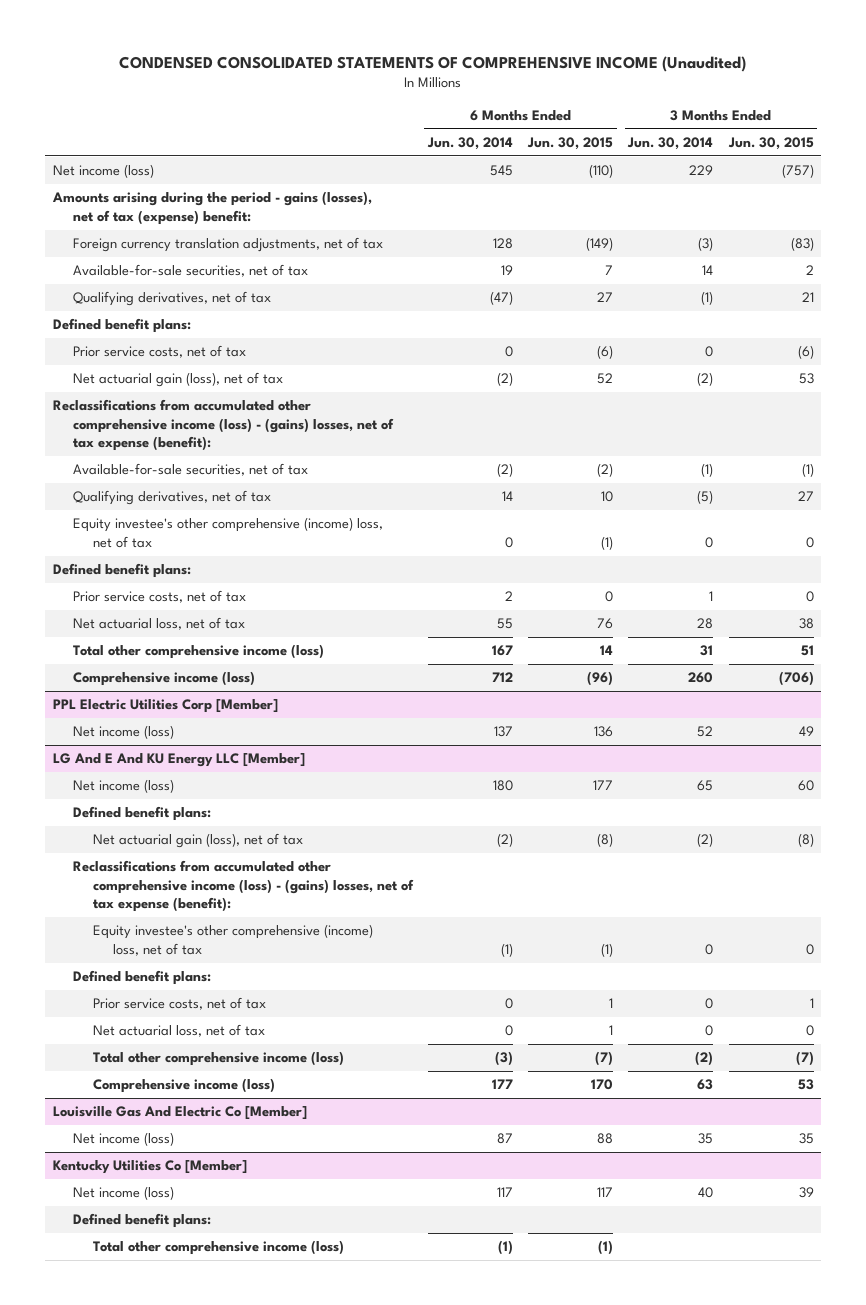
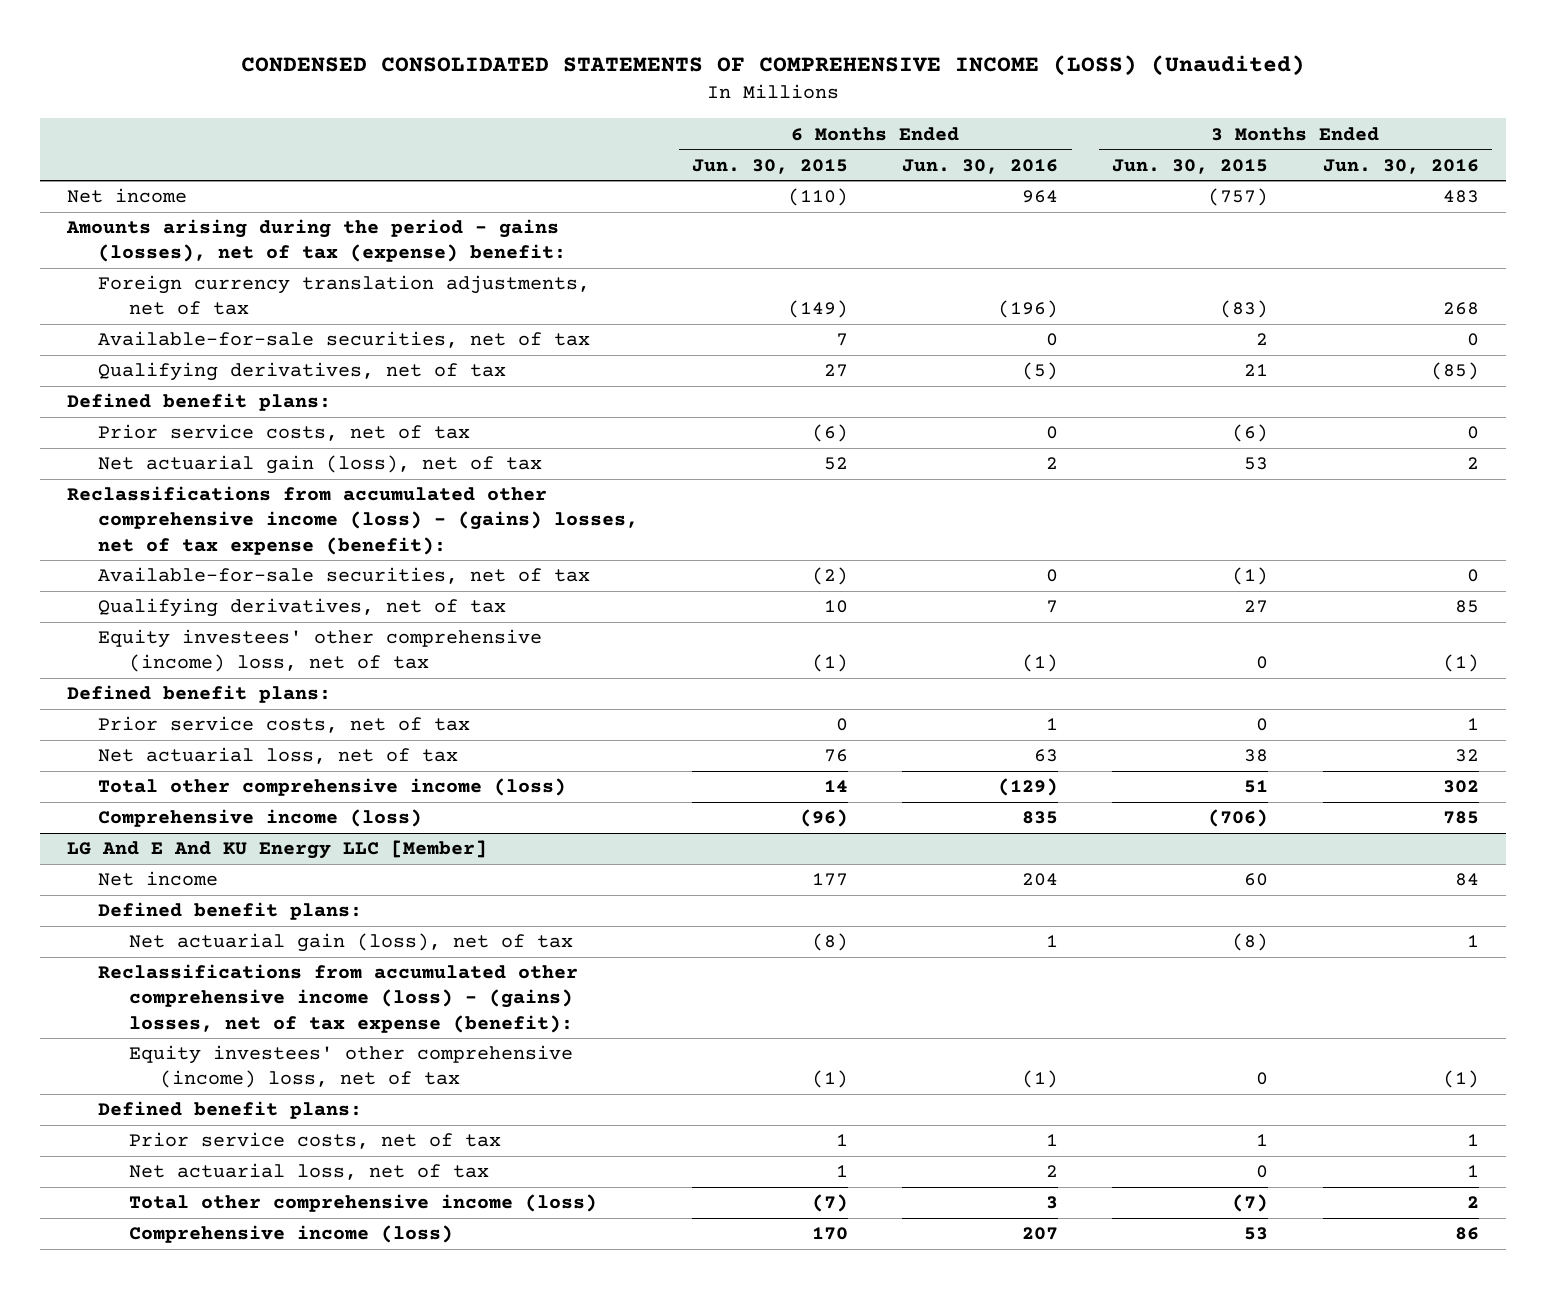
[119,55,747,72] CONDENSED CONSOLIDATED STATEMENTS OF COMPREHENSIVE INCOME (Unaudited) -> [240,55,1305,77] CONDENSED CONSOLIDATED STATEMENTS OF COMPREHENSIVE INCOME (LOSS) (Unaudited)
[427,136,514,150] Jun. 30, 2014 -> none
[627,136,714,150] Jun. 30, 2014 -> none
none -> [902,158,1059,174] Jun. 30, 2016
none -> [1322,158,1479,174] Jun. 30, 2016
[52,164,154,179] Net income (loss) -> [67,188,188,204] Net income
[72,517,383,548] Equity investee's other comprehensive (income) loss, net of tax -> [98,629,543,673] Equity investees' other comprehensive (income) loss, net of tax
[52,699,278,714] PPL Electric Utilities Corp [Member] -> none
[72,725,174,740] Net income (loss) -> none
[72,779,174,794] Net income (loss) -> [98,871,219,887] Net income
[92,924,373,956] Equity investee's other comprehensive (income) loss, net of tax -> [128,1045,573,1089] Equity investees' other comprehensive (income) loss, net of tax
[52,1106,307,1121] Louisville Gas And Electric Co [Member] -> none
[72,1132,174,1147] Net income (loss) -> none
[52,1160,247,1175] Kentucky Utilities Co [Member] -> none
[72,1186,174,1201] Net income (loss) -> none
[72,1213,211,1229] Defined benefit plans: -> none
[92,1240,344,1256] Total other comprehensive income (loss) -> none

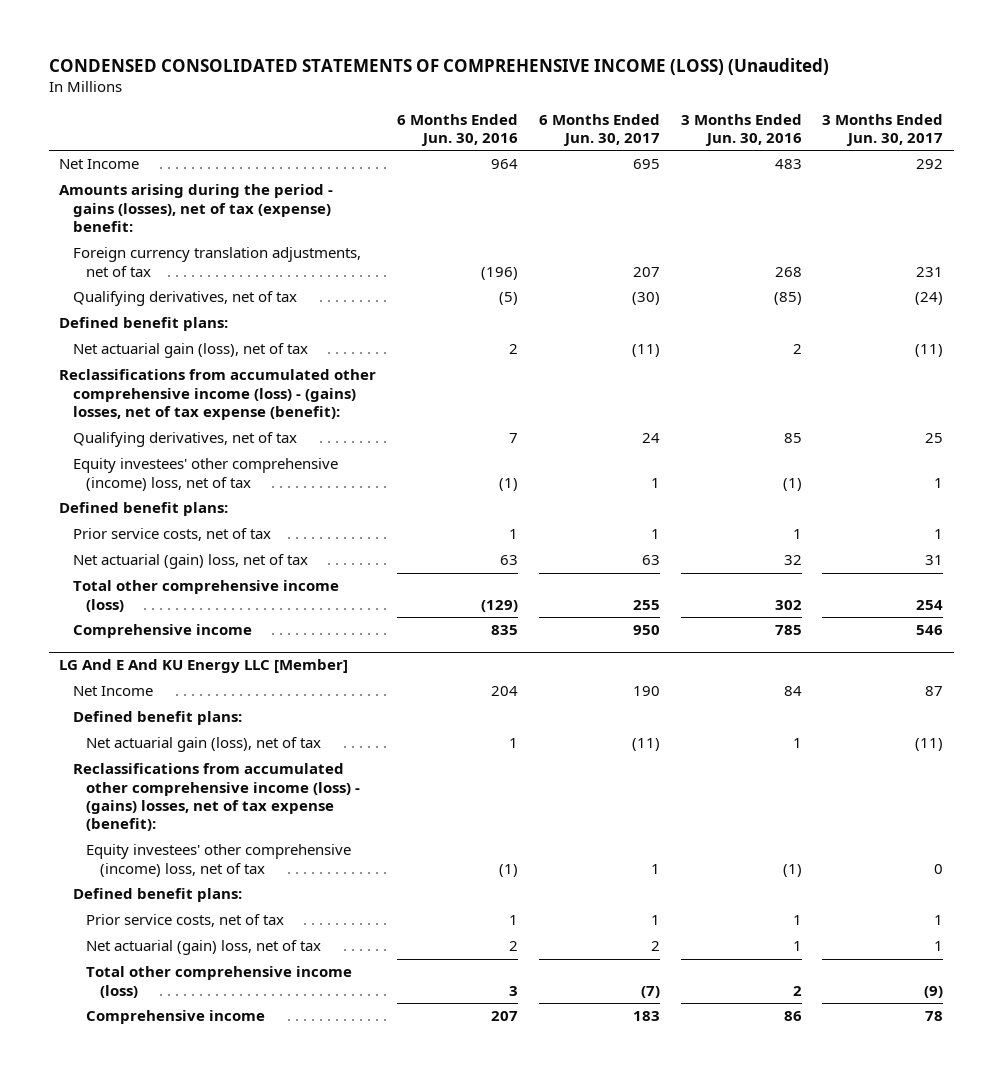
[692,158,849,174] Jun. 30, 2015 -> none
[1112,158,1269,174] Jun. 30, 2015 -> none
none -> [538,113,660,146] 6 Months Ended Jun. 30, 2017
none -> [822,113,944,146] 3 Months Ended Jun. 30, 2017
[67,188,188,204] Net income -> [59,159,140,170] Net Income
[98,331,591,349] Available-for-sale securities, net of tax -> none
[98,424,471,442] Prior service costs, net of tax -> none
[98,567,591,585] Available-for-sale securities, net of tax -> none
[98,747,459,765] Net actuarial loss, net of tax -> [72,554,308,570] Net actuarial (gain) loss, net of tax
[98,809,423,828] Comprehensive income (loss) -> [72,624,252,639] Comprehensive income
[98,871,219,887] Net income -> [72,686,153,697] Net Income
[128,1163,489,1181] Net actuarial loss, net of tax -> [86,940,322,956] Net actuarial (gain) loss, net of tax
[128,1225,453,1244] Comprehensive income (loss) -> [86,1010,266,1025] Comprehensive income

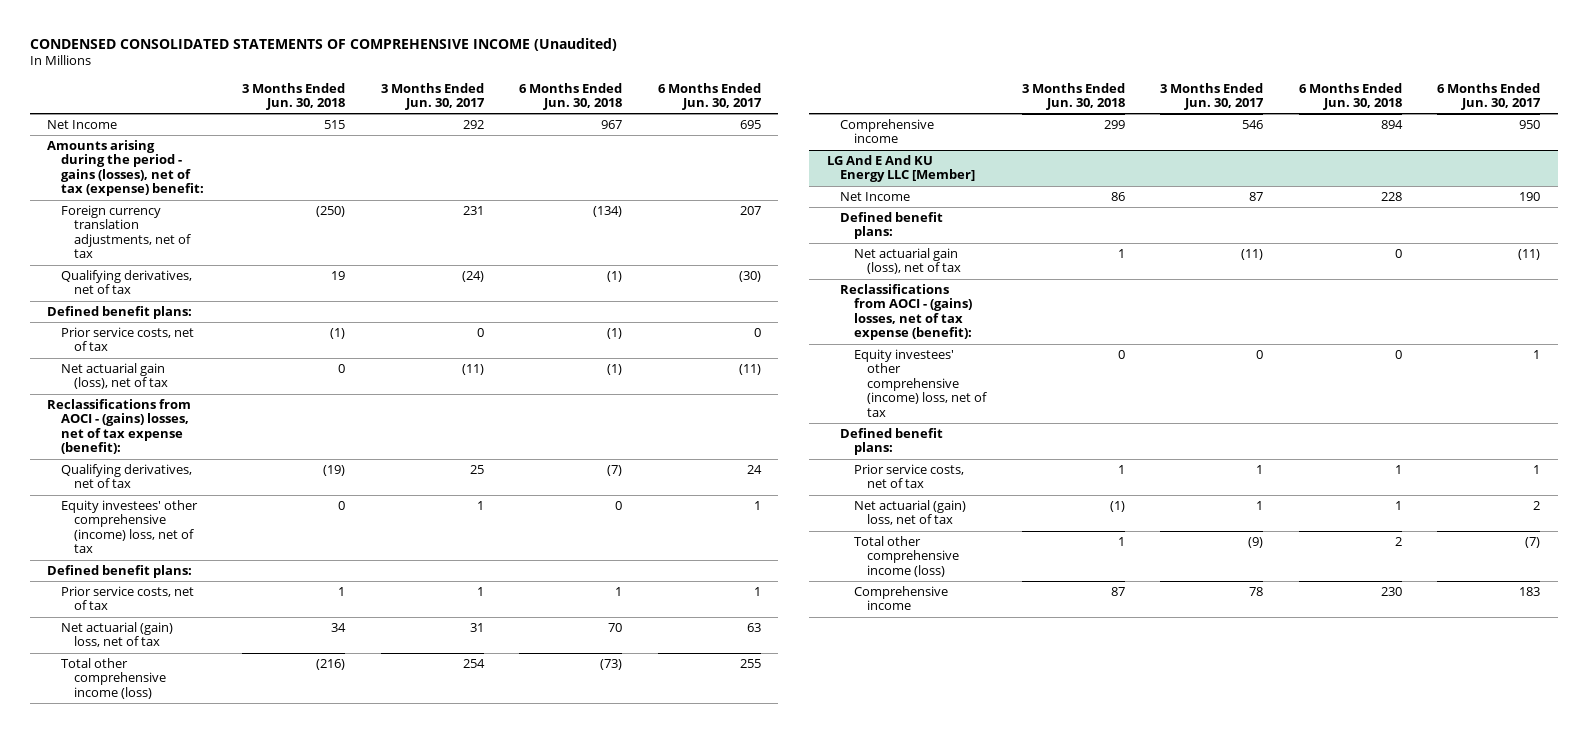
[48,57,829,75] CONDENSED CONSOLIDATED STATEMENTS OF COMPREHENSIVE INCOME (LOSS) (Unaudited) -> [29,37,617,51] CONDENSED CONSOLIDATED STATEMENTS OF COMPREHENSIVE INCOME (Unaudited)
[396,113,518,146] 6 Months Ended Jun. 30, 2016 -> none
[680,113,802,146] 3 Months Ended Jun. 30, 2016 -> none
none -> [242,82,346,111] 3 Months Ended Jun. 30, 2018
none -> [519,82,623,111] 6 Months Ended Jun. 30, 2018
none -> [60,327,194,352] Prior service costs, net of tax
[59,369,377,420] Reclassifications from accumulated other comprehensive income (loss) - (gains) losses, net of tax expense (benefit): -> [47,399,192,455] Reclassifications from AOCI - (gains) losses, net of tax expense (benefit):
[72,763,361,832] Reclassifications from accumulated other comprehensive income (loss) - (gains) losses, net of tax expense (benefit): -> [840,284,972,341] Reclassifications from AOCI - (gains) losses, net of tax expense (benefit):

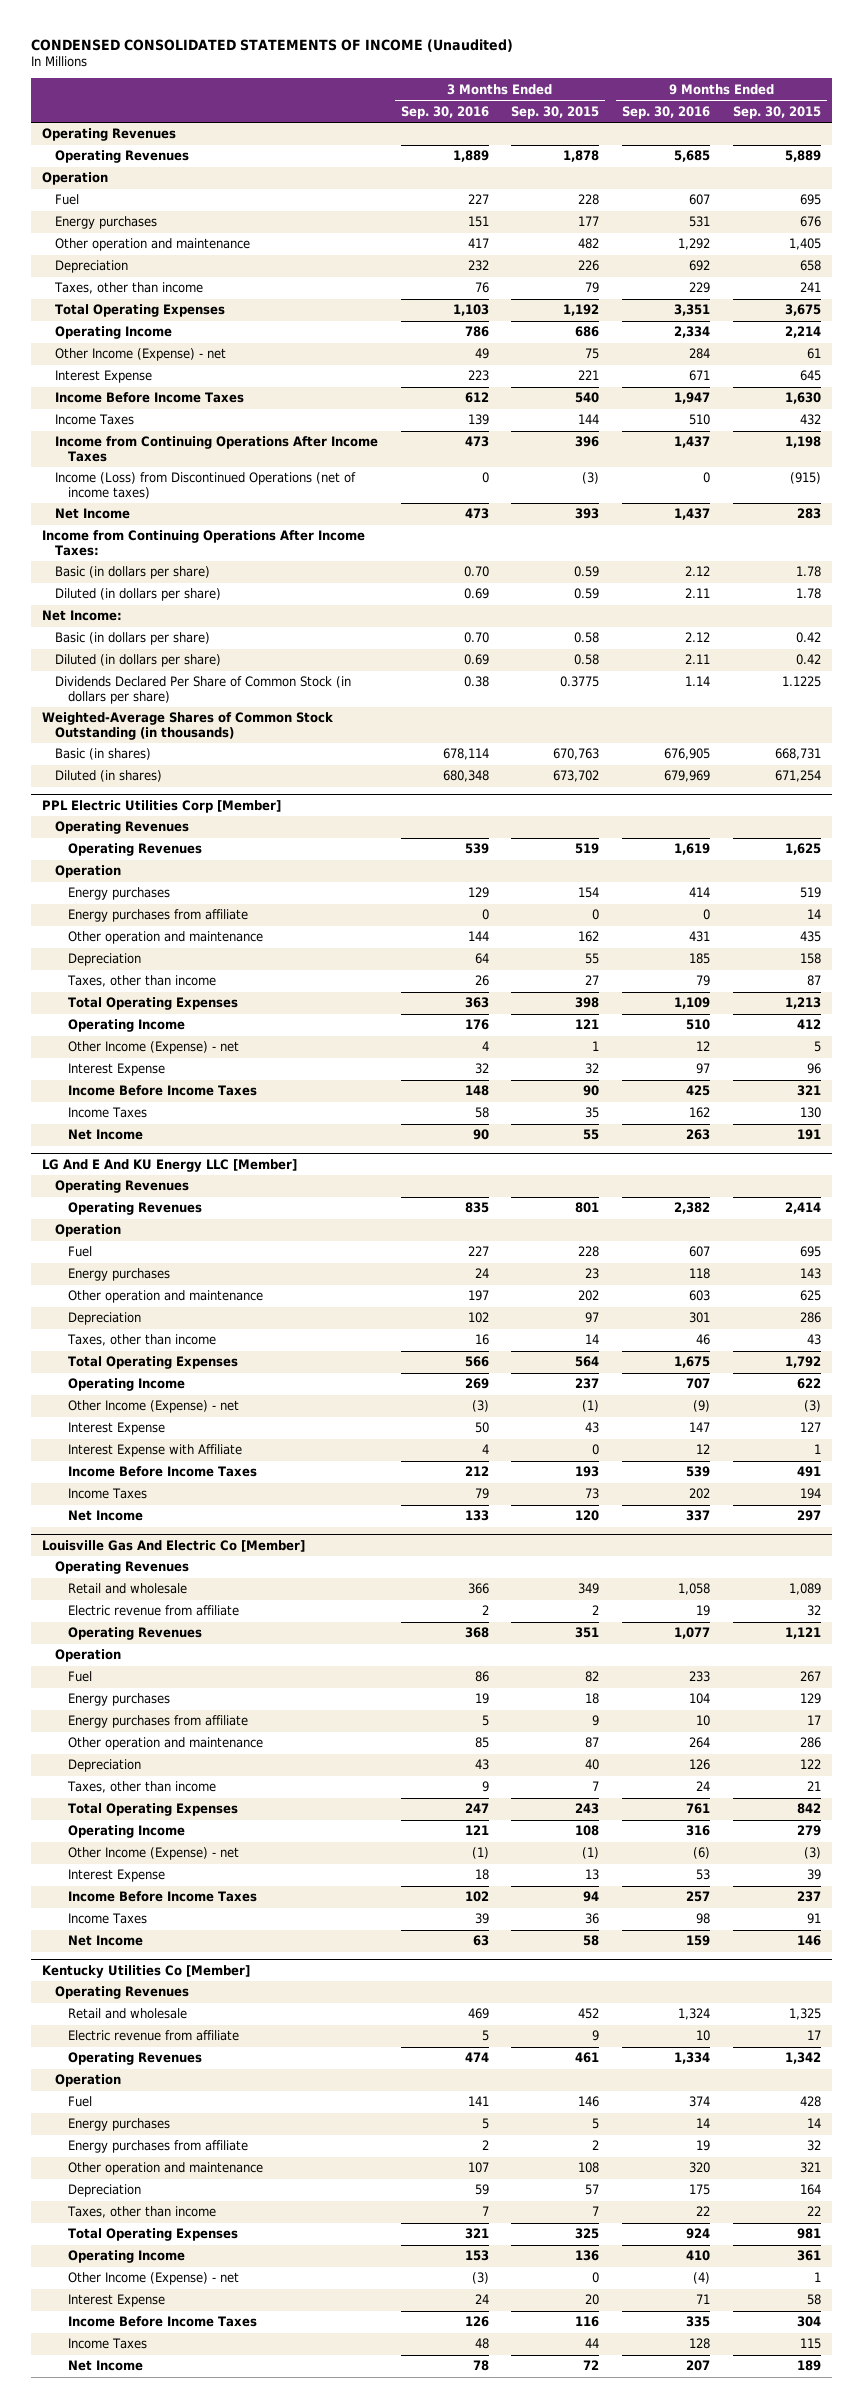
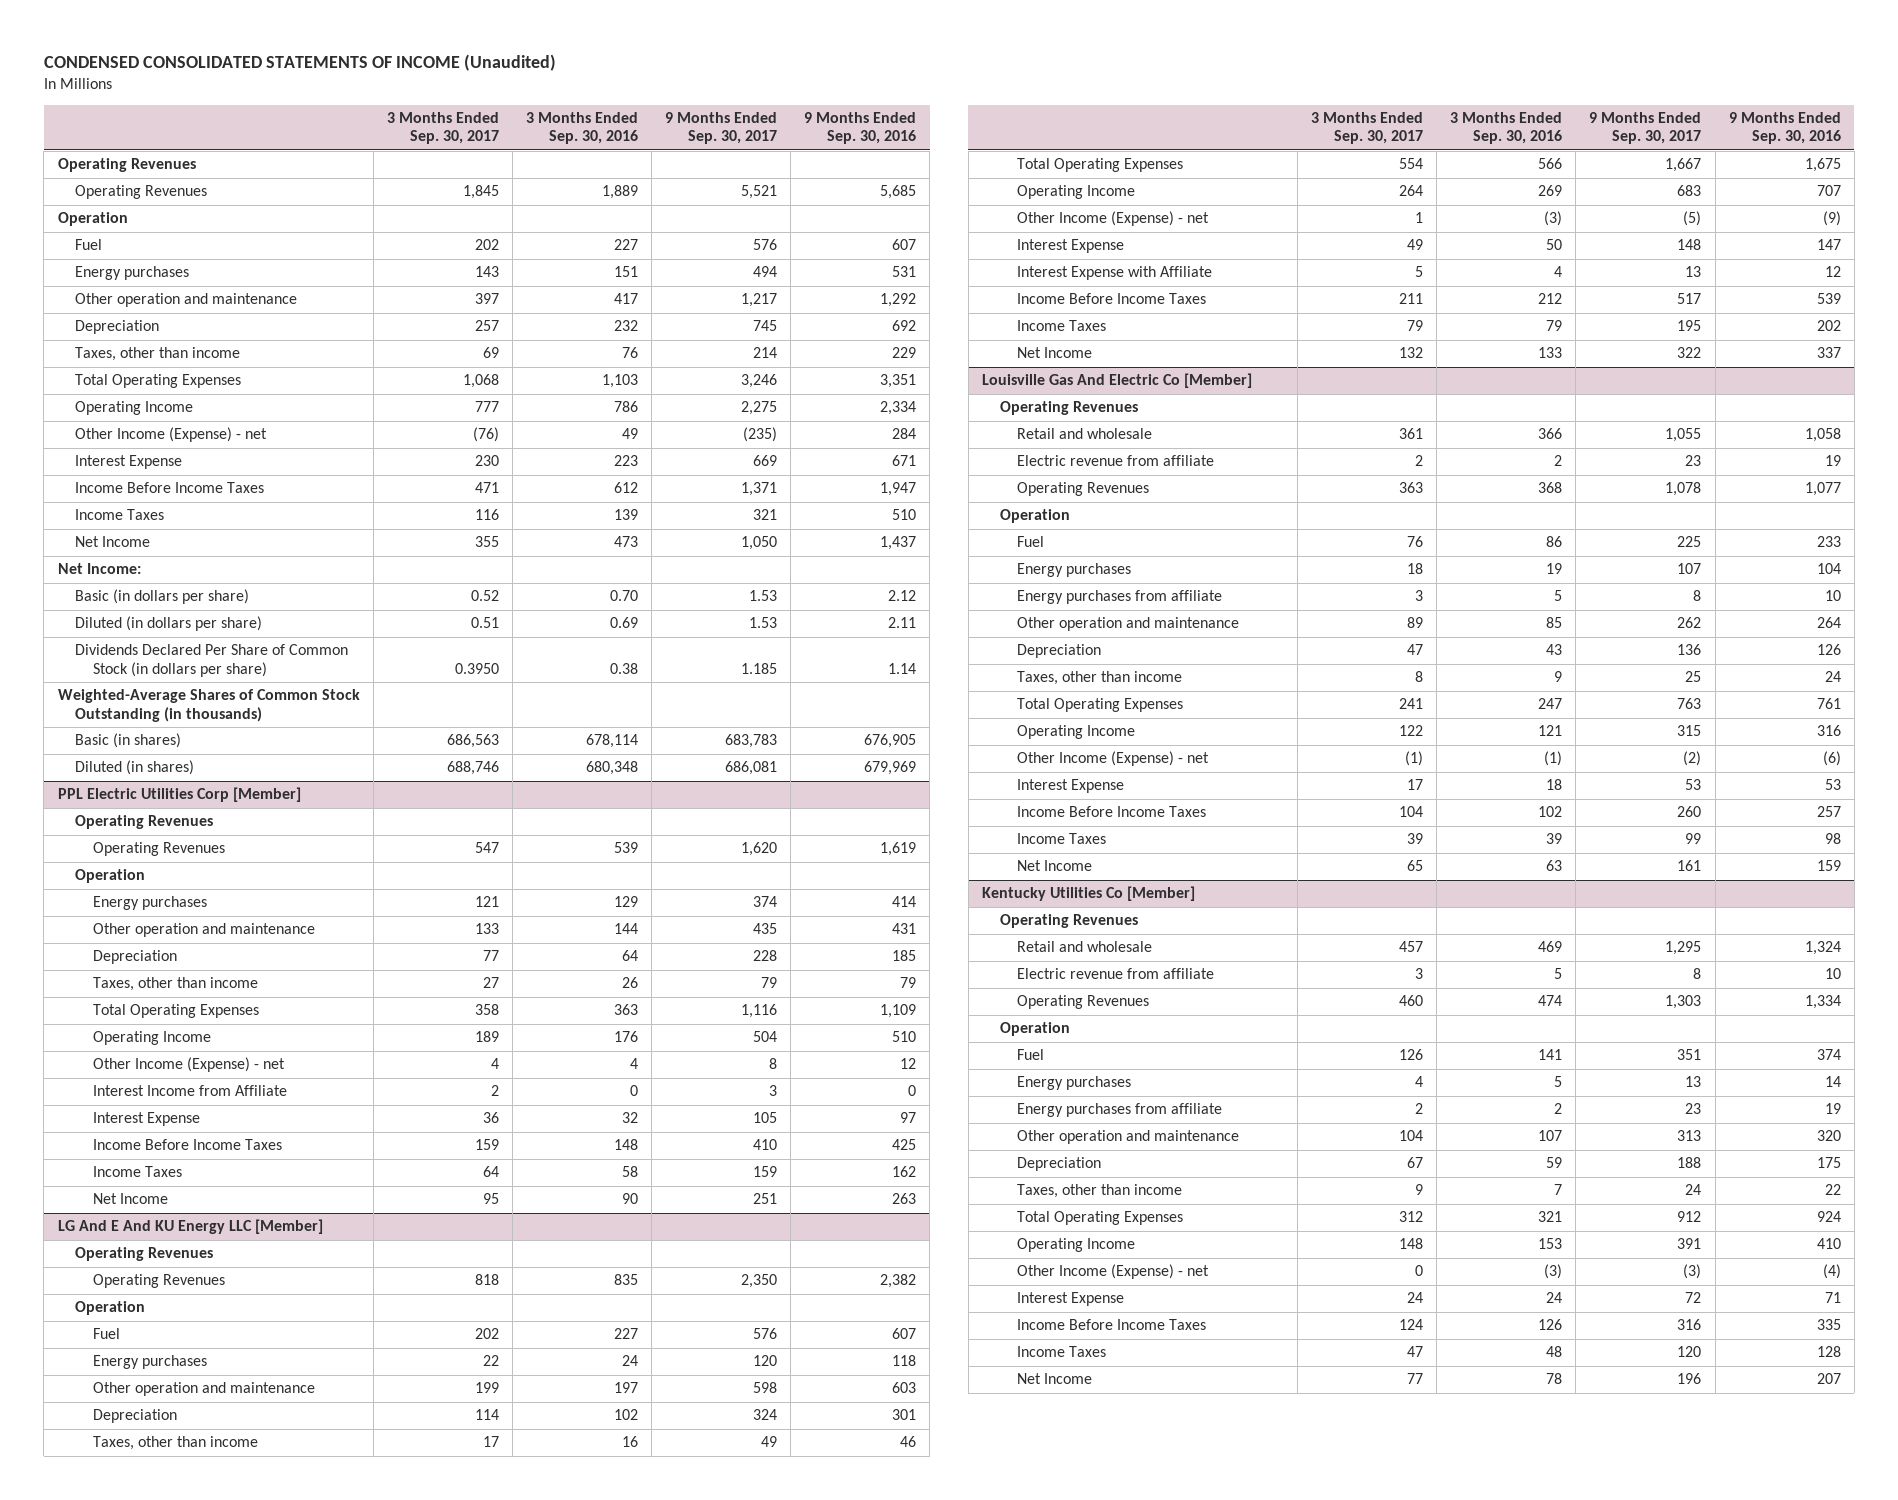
[511,105,600,119] Sep. 30, 2015 -> none
[732,105,821,119] Sep. 30, 2015 -> none
none -> [386,112,499,145] 3 Months Ended Sep. 30, 2017
none -> [664,112,777,145] 9 Months Ended Sep. 30, 2017
[54,436,378,462] Income from Continuing Operations After Income Taxes -> none
[54,472,356,499] Income (Loss) from Discontinued Operations (net of income taxes) -> none
[41,530,365,556] Income from Continuing Operations After Income Taxes: -> none
[54,566,210,580] Basic (in dollars per share) -> none
[54,588,221,602] Diluted (in dollars per share) -> none
[67,909,248,923] Energy purchases from affiliate -> none
none -> [92,1085,287,1097] Interest Income from Affiliate

